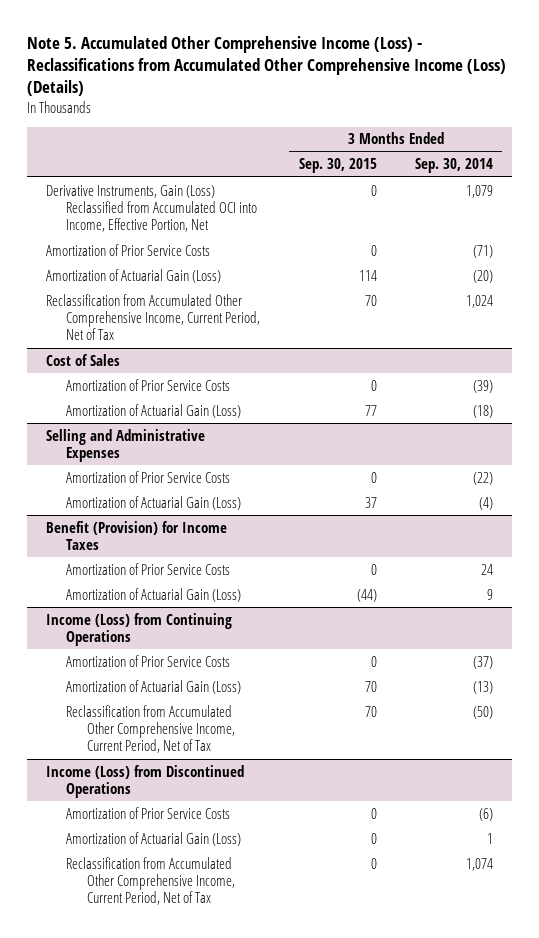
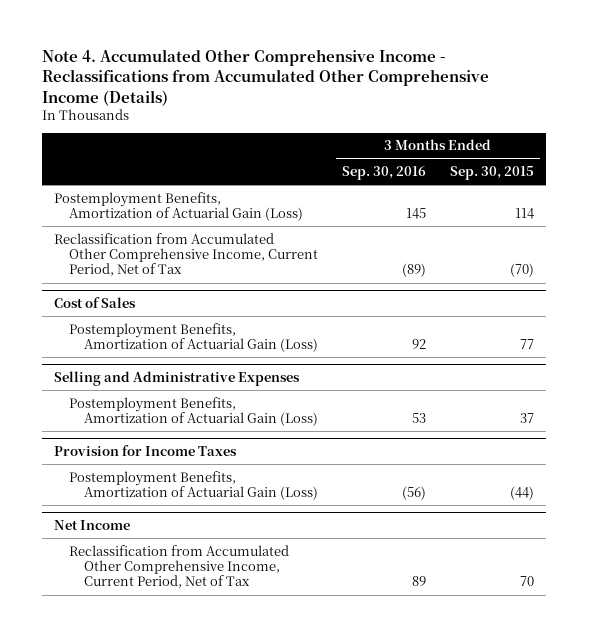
[26,35,506,97] Note 5. Accumulated Other Comprehensive Income (Loss) - Reclassifications from Accumulated Other Comprehensive Income (Loss) (Details) -> [42,49,490,106] Note 4. Accumulated Other Comprehensive Income - Reclassifications from Accumulated Other Comprehensive Income (Details)
[414,158,493,174] Sep. 30, 2014 -> none
none -> [342,166,427,181] Sep. 30, 2016
[45,184,258,233] Derivative Instruments, Gain (Loss) Reclassified from Accumulated OCI into Income, Effective Portion, Net -> none
[45,243,210,256] Amortization of Prior Service Costs -> none
[45,268,221,283] Amortization of Actuarial Gain (Loss) -> [54,191,304,222] Postemployment Benefits, Amortization of Actuarial Gain (Loss)
[364,294,377,306] 70 -> [510,263,535,278] (70)
[66,378,231,391] Amortization of Prior Service Costs -> none
[66,403,242,418] Amortization of Actuarial Gain (Loss) -> [69,322,318,353] Postemployment Benefits, Amortization of Actuarial Gain (Loss)
[66,470,231,483] Amortization of Prior Service Costs -> none
[66,562,231,575] Amortization of Prior Service Costs -> none
[66,654,231,667] Amortization of Prior Service Costs -> none
[66,679,242,694] Amortization of Actuarial Gain (Loss) -> none
[66,495,242,510] Amortization of Actuarial Gain (Loss) -> [69,396,318,427] Postemployment Benefits, Amortization of Actuarial Gain (Loss)
[45,520,227,550] Benefit (Provision) for Income Taxes -> [54,445,238,457] Provision for Income Taxes
[66,587,242,602] Amortization of Actuarial Gain (Loss) -> [69,470,318,501] Postemployment Benefits, Amortization of Actuarial Gain (Loss)
[45,612,232,646] Income (Loss) from Continuing Operations -> [54,520,131,531] Net Income
[45,764,244,798] Income (Loss) from Discontinued Operations -> none
[66,806,231,819] Amortization of Prior Service Costs -> none
[66,831,242,846] Amortization of Actuarial Gain (Loss) -> none
[66,856,235,906] Reclassification from Accumulated Other Comprehensive Income, Current Period, Net of Tax -> none

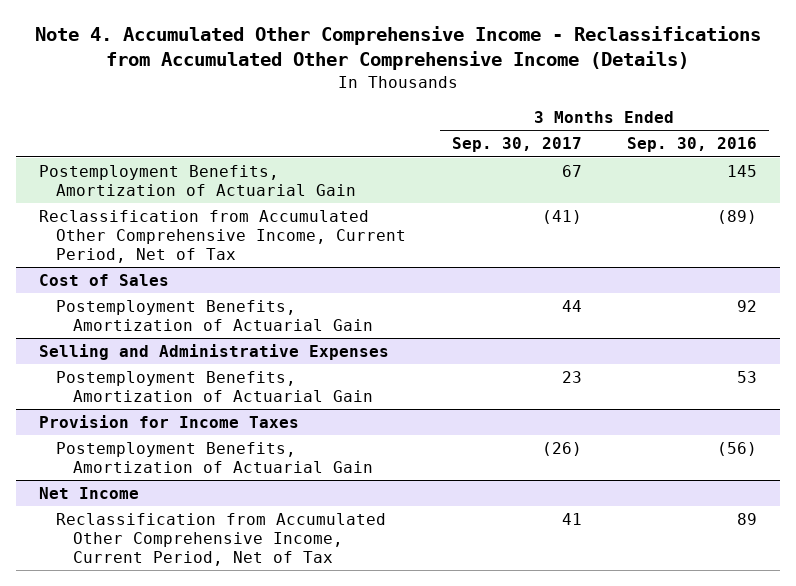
[450,166,535,181] Sep. 30, 2015 -> none
none -> [451,137,582,153] Sep. 30, 2017
[54,191,304,222] Postemployment Benefits, Amortization of Actuarial Gain (Loss) -> [39,165,356,197] Postemployment Benefits, Amortization of Actuarial Gain
[69,322,318,353] Postemployment Benefits, Amortization of Actuarial Gain (Loss) -> [55,300,373,332] Postemployment Benefits, Amortization of Actuarial Gain
[69,396,318,427] Postemployment Benefits, Amortization of Actuarial Gain (Loss) -> [55,371,373,403] Postemployment Benefits, Amortization of Actuarial Gain
[69,470,318,501] Postemployment Benefits, Amortization of Actuarial Gain (Loss) -> [55,442,373,474] Postemployment Benefits, Amortization of Actuarial Gain

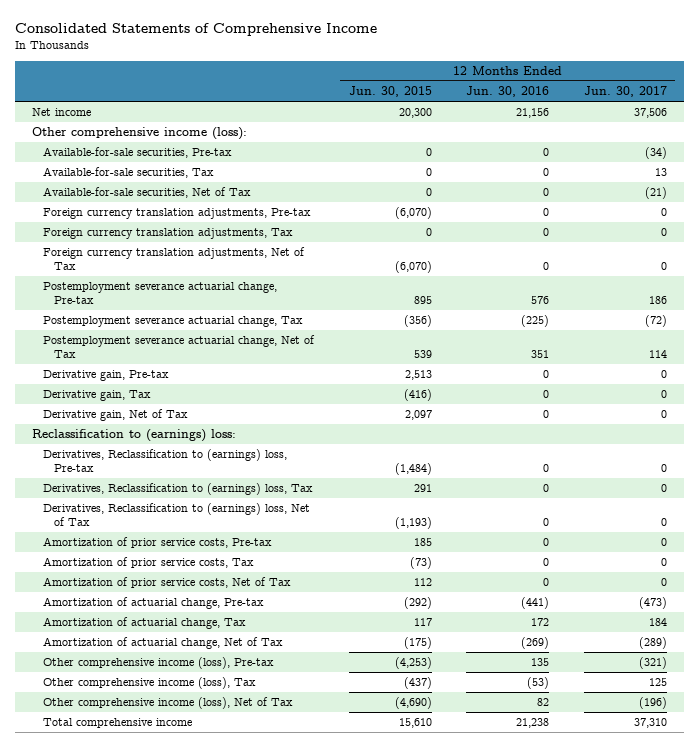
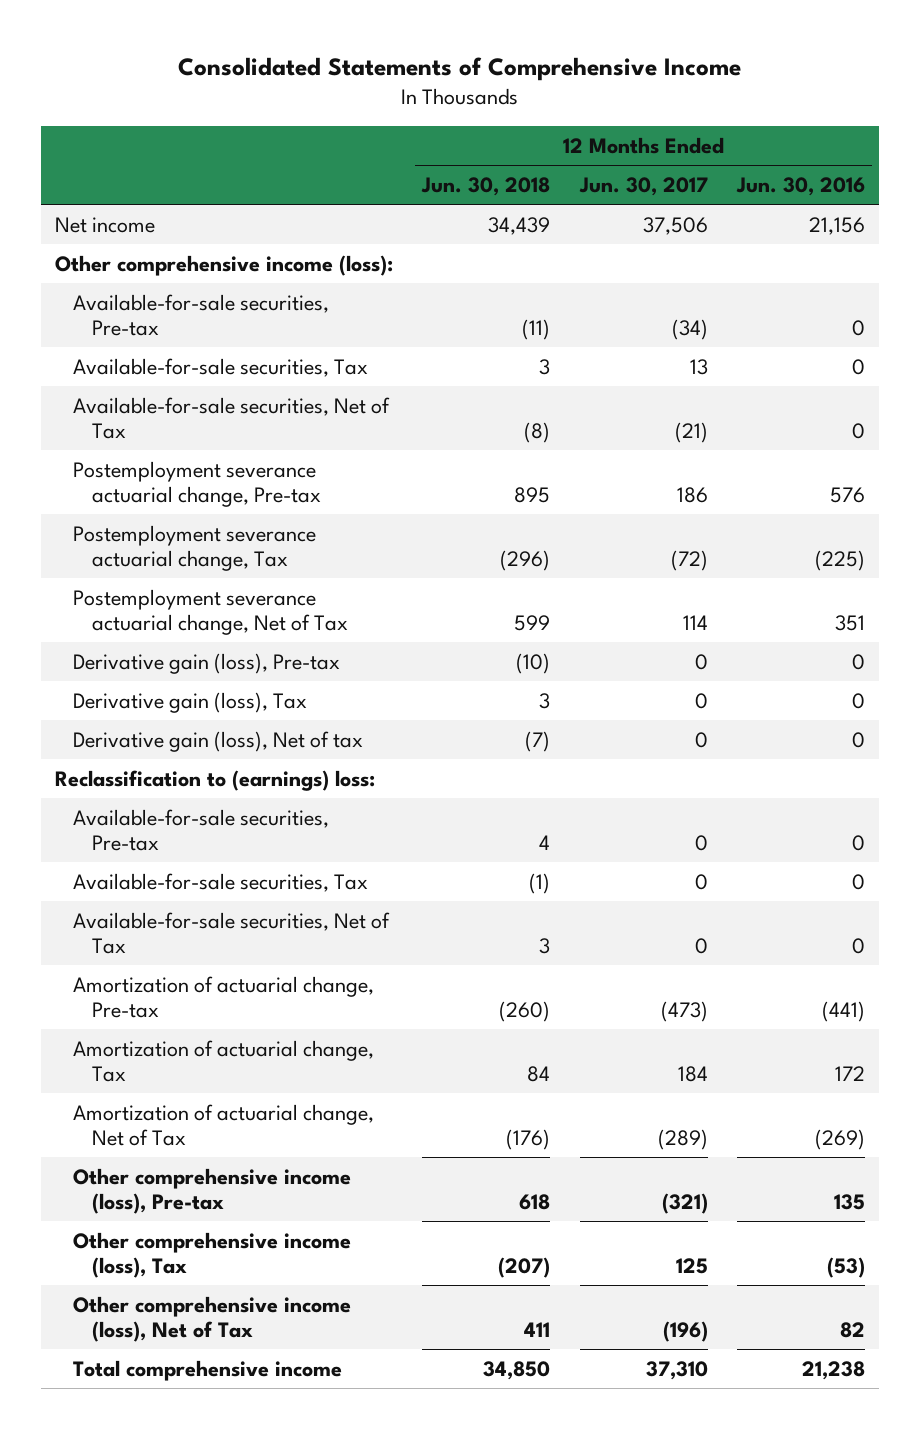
[348,86,432,98] Jun. 30, 2015 -> none
none -> [421,176,551,196] Jun. 30, 2018
[43,208,312,220] Foreign currency translation adjustments, Pre-tax -> none
[43,228,294,240] Foreign currency translation adjustments, Tax -> none
[43,247,306,270] Foreign currency translation adjustments, Net of Tax -> none
[43,370,170,382] Derivative gain, Pre-tax -> [73,652,341,674] Derivative gain (loss), Pre-tax
[43,390,152,402] Derivative gain, Tax -> [73,691,308,713] Derivative gain (loss), Tax
[43,409,189,422] Derivative gain, Net of Tax -> [73,730,364,752] Derivative gain (loss), Net of tax
[43,449,288,472] Derivatives, Reclassification to (earnings) loss, Pre-tax -> none
[43,483,314,496] Derivatives, Reclassification to (earnings) loss, Tax -> none
[43,503,311,526] Derivatives, Reclassification to (earnings) loss, Net of Tax -> none
[43,537,273,549] Amortization of prior service costs, Pre-tax -> none
[43,557,255,569] Amortization of prior service costs, Tax -> none
[43,577,292,589] Amortization of prior service costs, Net of Tax -> none
none -> [73,808,330,852] Available-for-sale securities, Pre-tax
none -> [73,872,369,892] Available-for-sale securities, Tax
none -> [73,911,391,955] Available-for-sale securities, Net of Tax

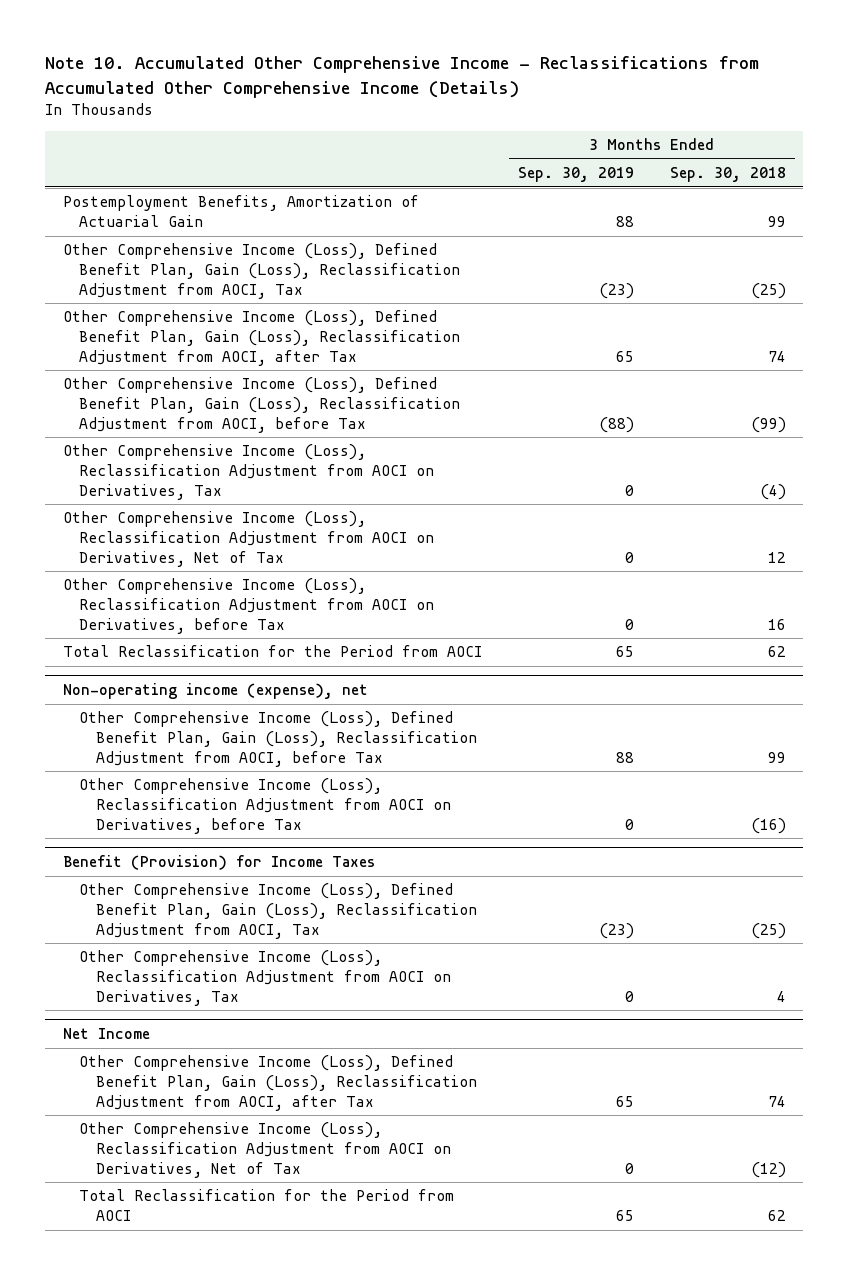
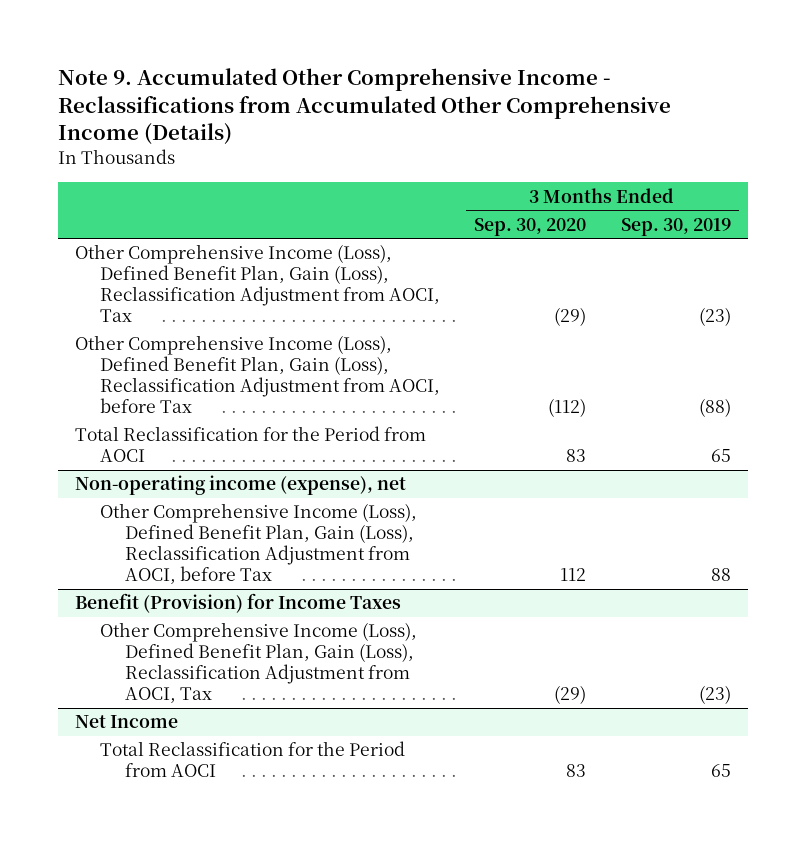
[44,56,759,98] Note 10. Accumulated Other Comprehensive Income - Reclassifications from Accumulated Other Comprehensive Income (Details) -> [57,68,671,146] Note 9. Accumulated Other Comprehensive Income - Reclassifications from Accumulated Other Comprehensive Income (Details)
[669,167,786,183] Sep. 30, 2018 -> none
none -> [474,217,587,236] Sep. 30, 2020
[62,195,419,228] Postemployment Benefits, Amortization of Actuarial Gain -> none
[62,310,461,366] Other Comprehensive Income (Loss), Defined Benefit Plan, Gain (Loss), Reclassification Adjustment from AOCI, after Tax -> none
[62,444,435,500] Other Comprehensive Income (Loss), Reclassification Adjustment from AOCI on Derivatives, Tax -> none
[62,511,435,567] Other Comprehensive Income (Loss), Reclassification Adjustment from AOCI on Derivatives, Net of Tax -> none
[62,578,435,634] Other Comprehensive Income (Loss), Reclassification Adjustment from AOCI on Derivatives, before Tax -> none
[79,778,451,834] Other Comprehensive Income (Loss), Reclassification Adjustment from AOCI on Derivatives, before Tax -> none
[79,950,451,1006] Other Comprehensive Income (Loss), Reclassification Adjustment from AOCI on Derivatives, Tax -> none
[79,1055,477,1111] Other Comprehensive Income (Loss), Defined Benefit Plan, Gain (Loss), Reclassification Adjustment from AOCI, after Tax -> none
[79,1122,451,1178] Other Comprehensive Income (Loss), Reclassification Adjustment from AOCI on Derivatives, Net of Tax -> none

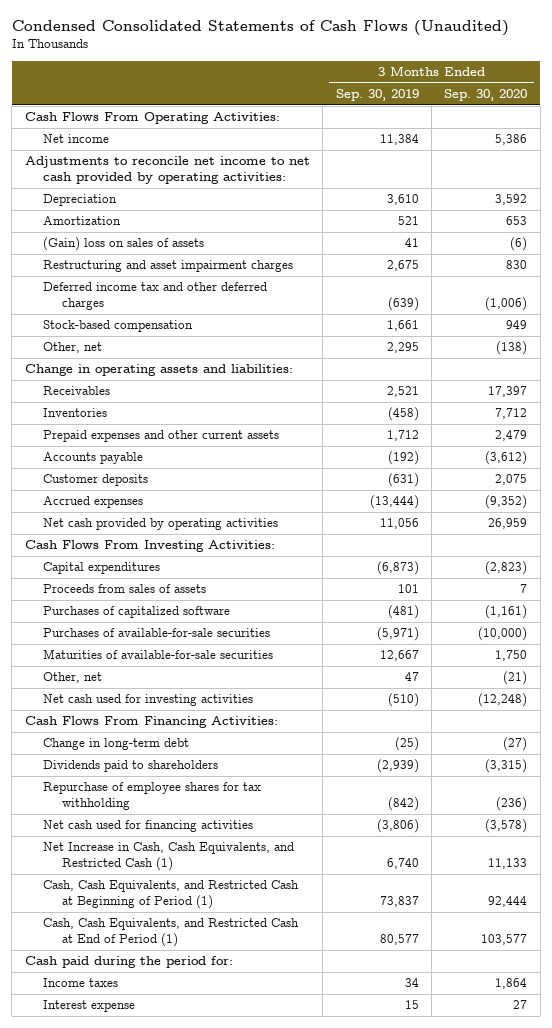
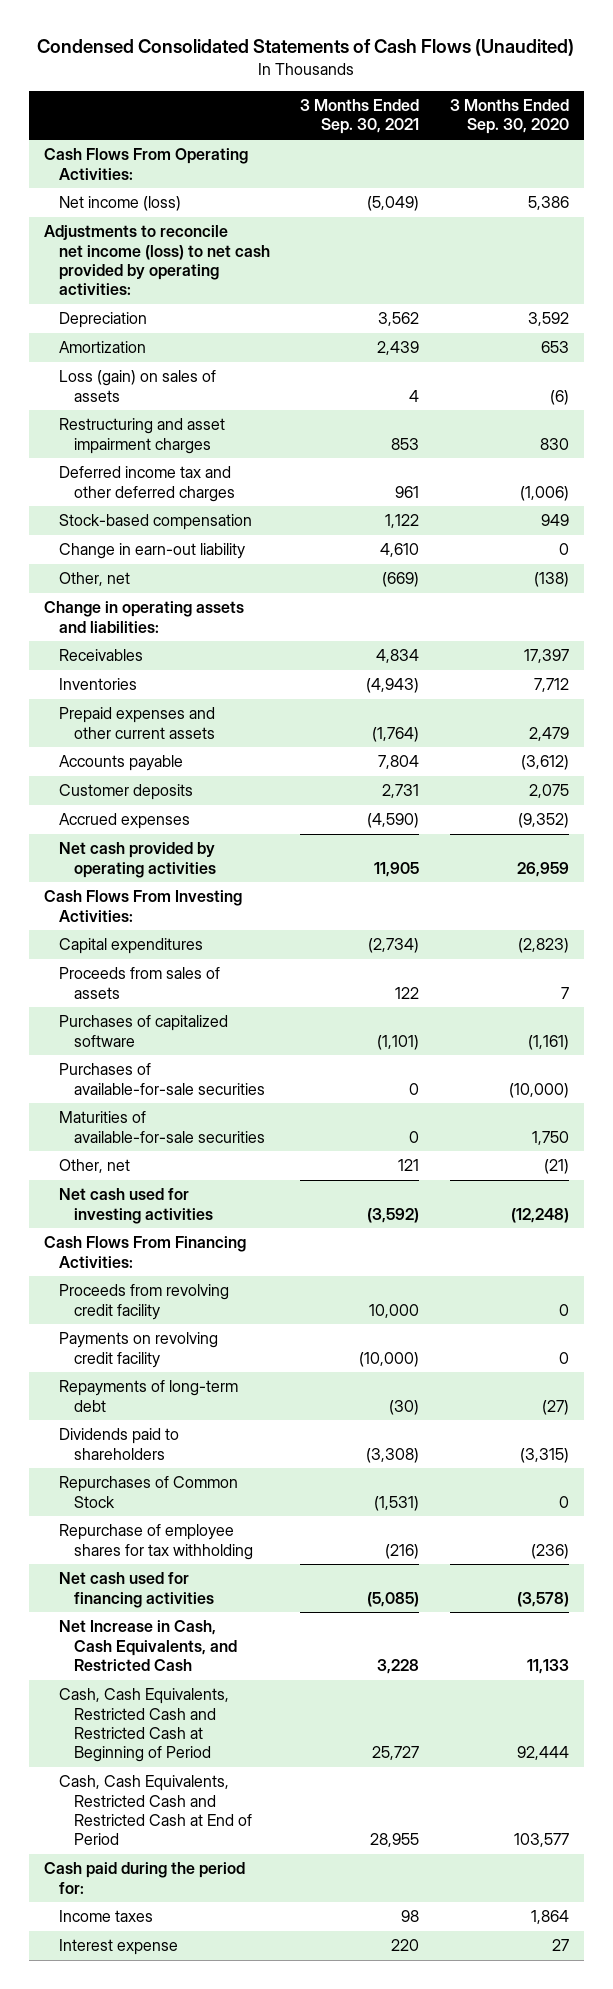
[335,89,419,102] Sep. 30, 2019 -> none
none -> [300,99,420,135] 3 Months Ended Sep. 30, 2021
[43,134,110,144] Net income -> [59,196,182,212] Net income (loss)
[24,156,310,185] Adjustments to reconcile net income to net cash provided by operating activities: -> [43,225,271,295] Adjustments to reconcile net income (loss) to net cash provided by operating activities:
[43,237,205,252] (Gain) loss on sales of assets -> [59,370,217,402] Loss (gain) on sales of assets
none -> [59,543,246,560] Change in earn-out liability
none -> [59,1284,230,1320] Proceeds from revolving credit facility
none -> [59,1332,219,1368] Payments on revolving credit facility
[43,738,190,751] Change in long-term debt -> [59,1380,239,1412] Repayments of long-term debt
none -> [59,1476,239,1508] Repurchases of Common Stock
[43,842,295,872] Net Increase in Cash, Cash Equivalents, and Restricted Cash (1) -> [59,1620,238,1671] Net Increase in Cash, Cash Equivalents, and Restricted Cash
[43,880,300,910] Cash, Cash Equivalents, and Restricted Cash at Beginning of Period (1) -> [59,1688,230,1762] Cash, Cash Equivalents, Restricted Cash and Restricted Cash at Beginning of Period
[43,918,300,948] Cash, Cash Equivalents, and Restricted Cash at End of Period (1) -> [59,1775,253,1845] Cash, Cash Equivalents, Restricted Cash and Restricted Cash at End of Period

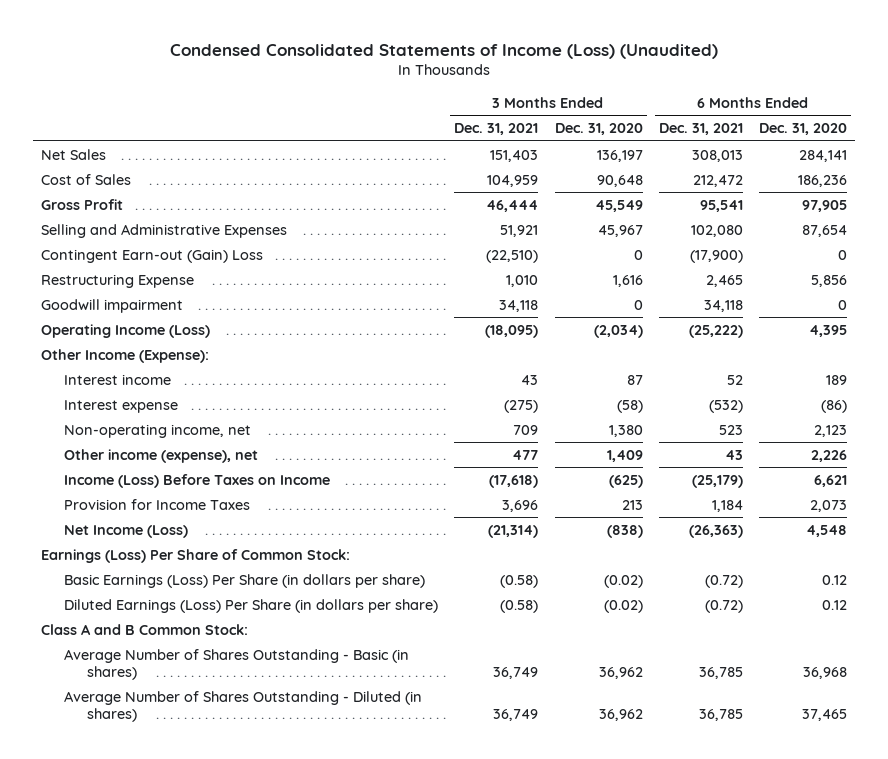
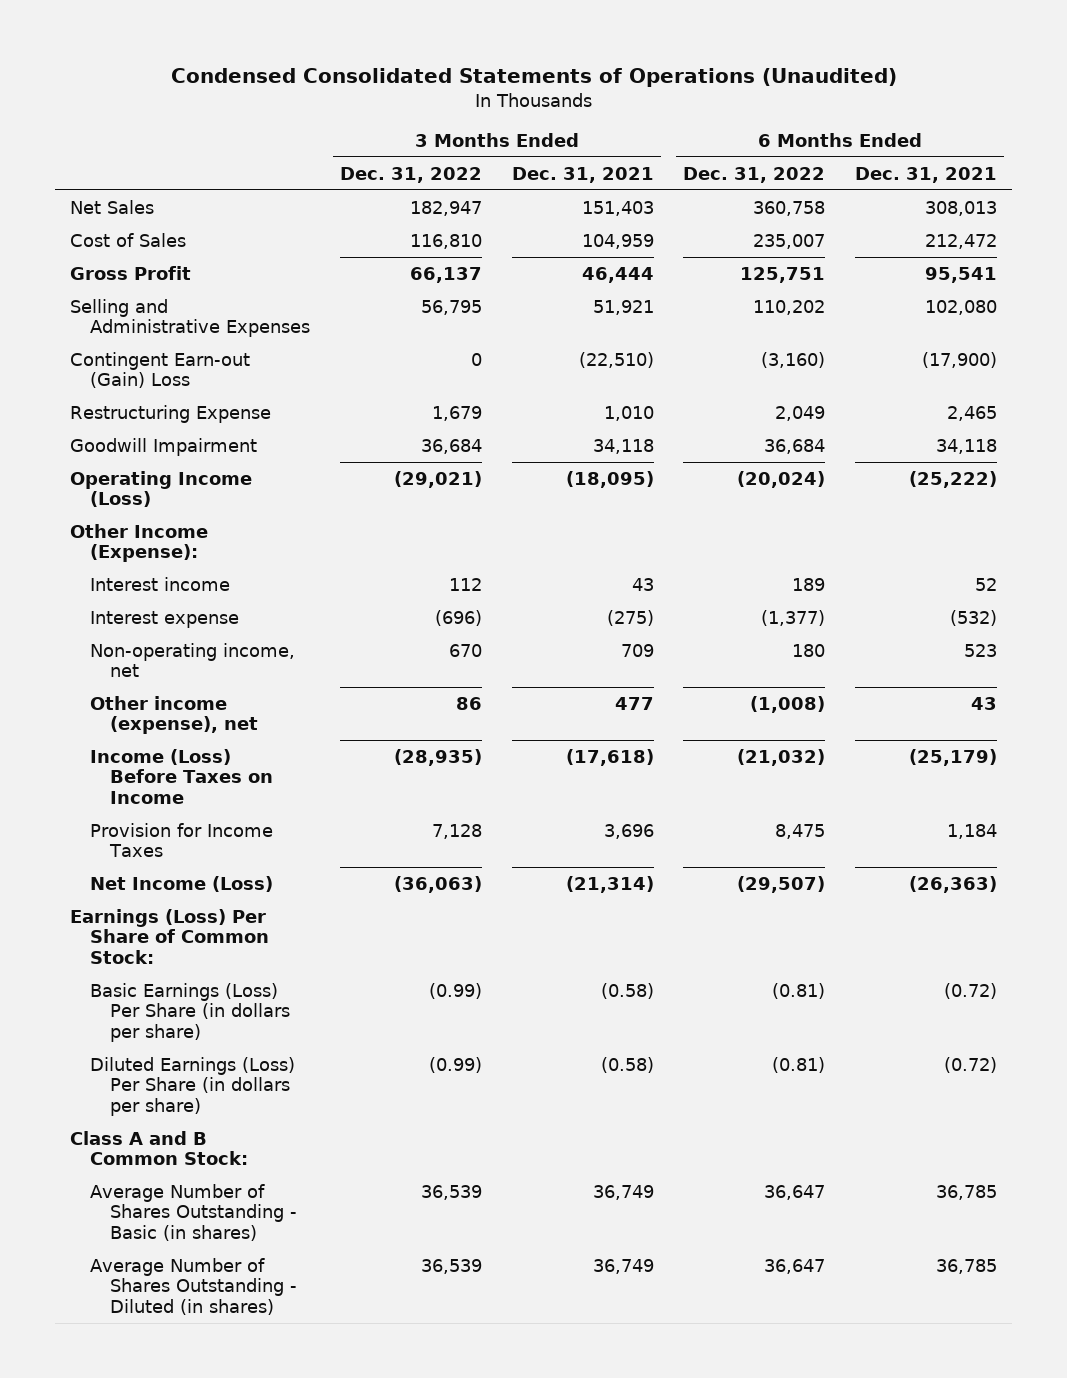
[169,43,718,59] Condensed Consolidated Statements of Income (Loss) (Unaudited) -> [170,67,897,87] Condensed Consolidated Statements of Operations (Unaudited)
[554,123,643,136] Dec. 31, 2020 -> none
[758,123,847,136] Dec. 31, 2020 -> none
none -> [339,166,482,183] Dec. 31, 2022
none -> [683,166,826,183] Dec. 31, 2022
[41,298,184,313] Goodwill impairment -> [70,437,258,456] Goodwill Impairment

